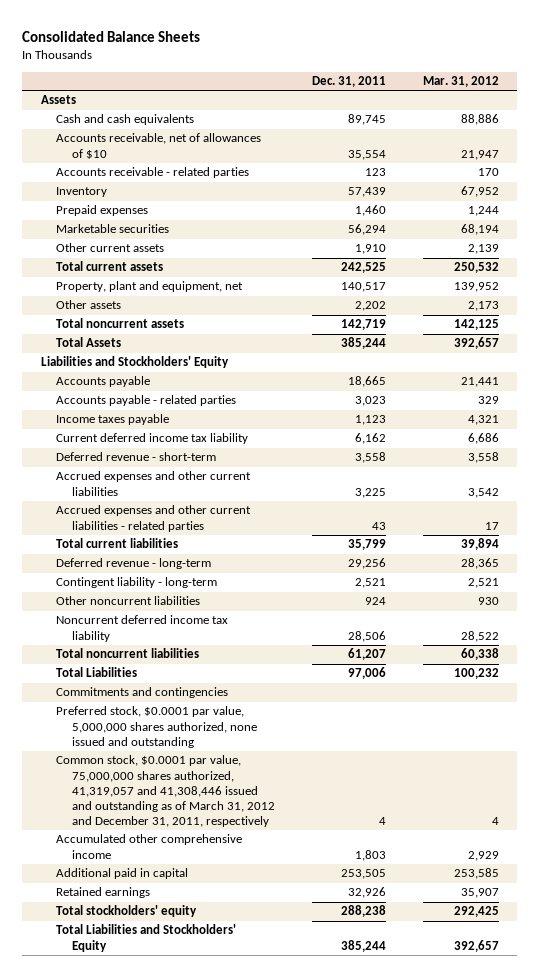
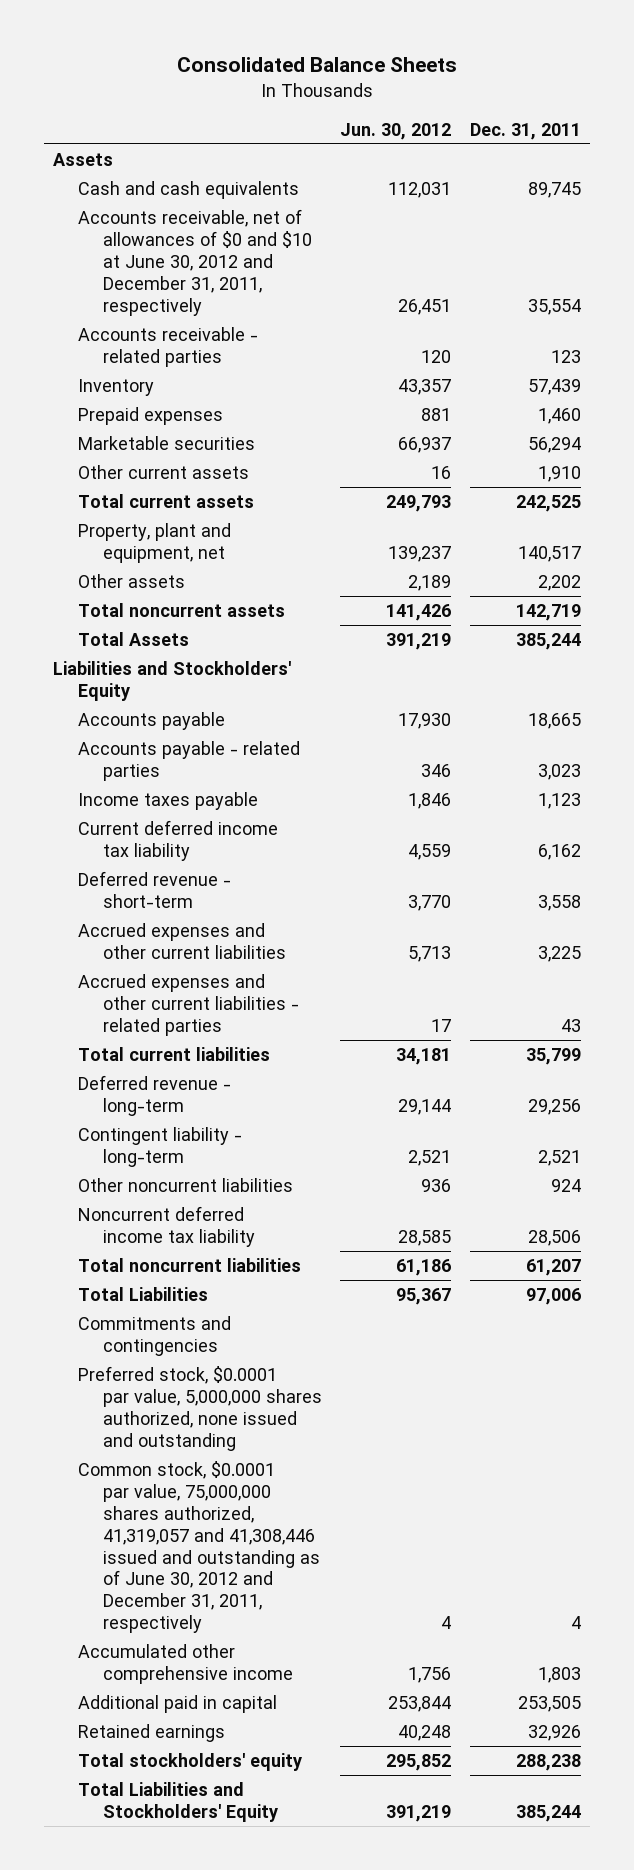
[422,75,499,87] Mar. 31, 2012 -> none
none -> [340,122,452,140] Jun. 30, 2012
[56,133,262,159] Accounts receivable, net of allowances of $10 -> [77,209,312,316] Accounts receivable, net of allowances of $0 and $10 at June 30, 2012 and December 31, 2011, respectively
[56,755,276,828] Common stock, $0.0001 par value, 75,000,000 shares authorized, 41,319,057 and 41,308,446 issued and outstanding as of March 31, 2012 and December 31, 2011, respectively -> [77,1461,320,1634] Common stock, $0.0001 par value, 75,000,000 shares authorized, 41,319,057 and 41,308,446 issued and outstanding as of June 30, 2012 and December 31, 2011, respectively

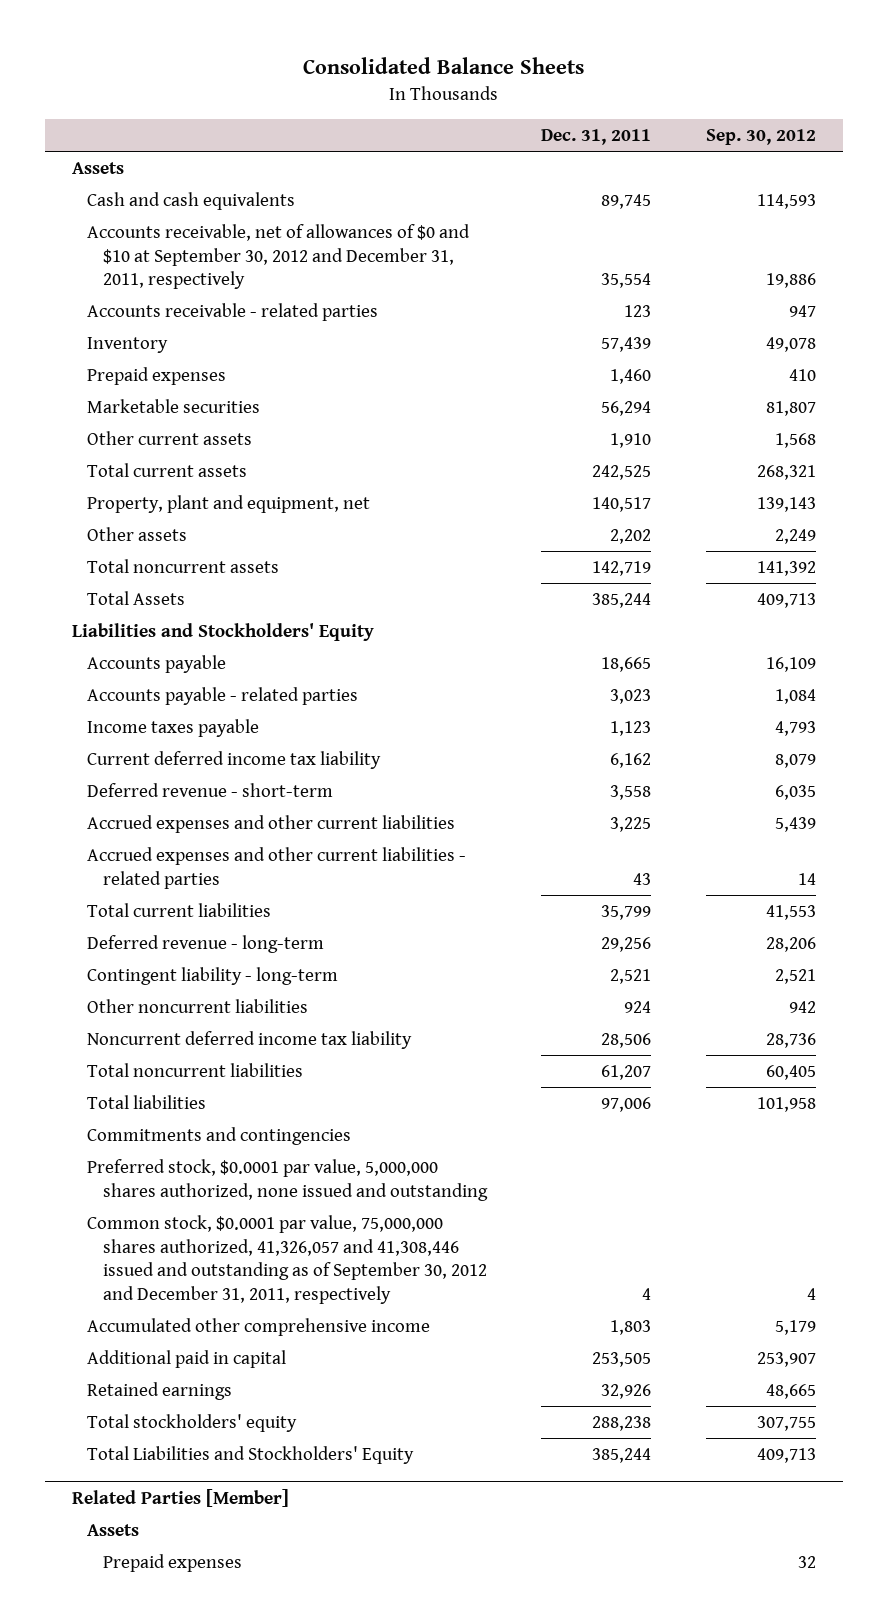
[340,122,452,140] Jun. 30, 2012 -> none
none -> [706,128,817,145] Sep. 30, 2012
[77,209,312,316] Accounts receivable, net of allowances of $0 and $10 at June 30, 2012 and December 31, 2011, respectively -> [87,224,471,290] Accounts receivable, net of allowances of $0 and $10 at September 30, 2012 and December 31, 2011, respectively
[77,1287,208,1302] Total Liabilities -> [87,1095,207,1110] Total liabilities
[77,1461,320,1634] Common stock, $0.0001 par value, 75,000,000 shares authorized, 41,319,057 and 41,308,446 issued and outstanding as of June 30, 2012 and December 31, 2011, respectively -> [87,1215,487,1304] Common stock, $0.0001 par value, 75,000,000 shares authorized, 41,326,057 and 41,308,446 issued and outstanding as of September 30, 2012 and December 31, 2011, respectively
none -> [71,1488,289,1507] Related Parties [Member]
none -> [87,1524,140,1537] Assets
none -> [102,1554,242,1573] Prepaid expenses

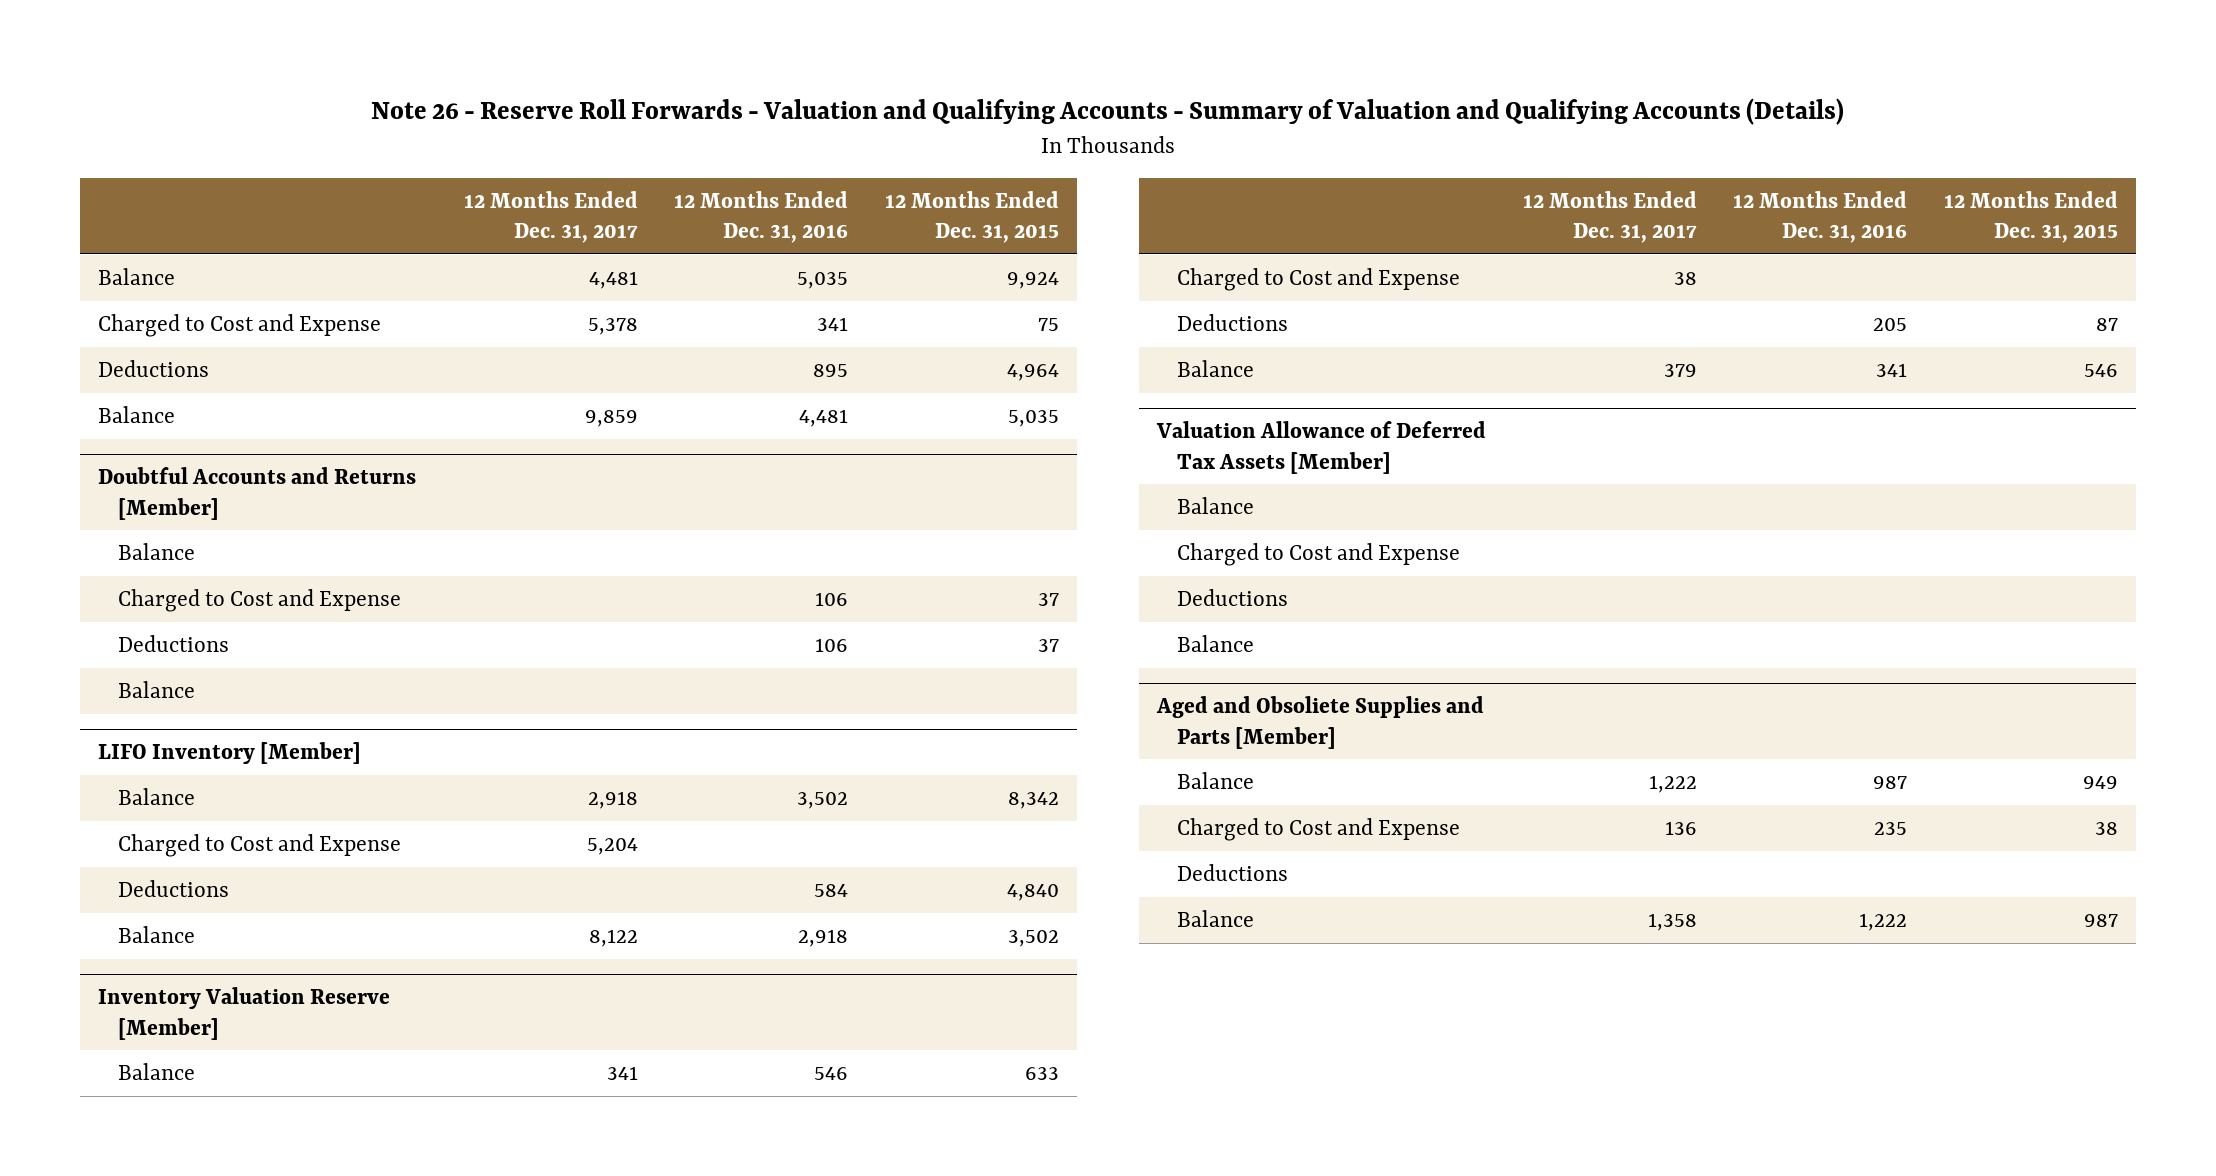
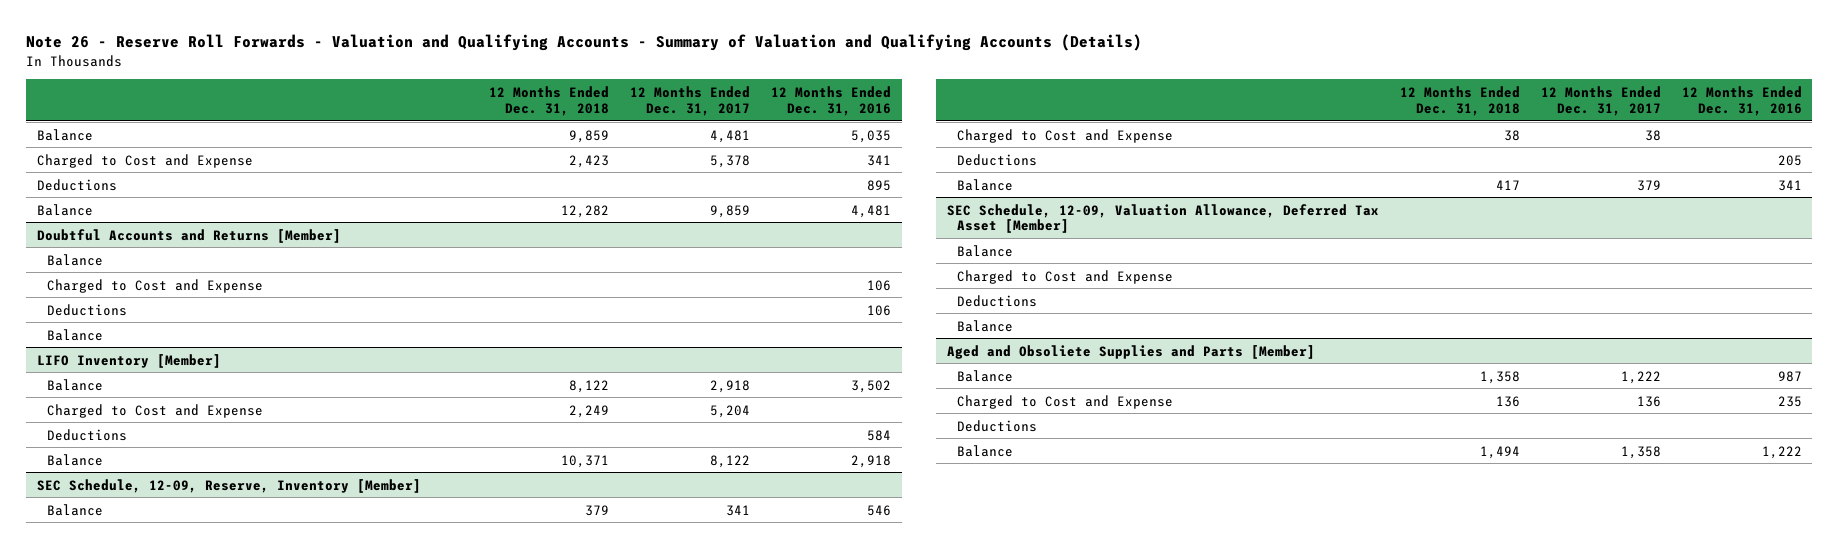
[884,190,1059,244] 12 Months Ended Dec. 31, 2015 -> none
none -> [489,85,610,116] 12 Months Ended Dec. 31, 2018
[98,987,391,1040] Inventory Valuation Reserve [Member] -> [36,478,421,493] SEC Schedule, 12-09, Reserve, Inventory [Member]
[1156,421,1487,474] Valuation Allowance of Deferred Tax Assets [Member] -> [946,203,1379,234] SEC Schedule, 12-09, Valuation Allowance, Deferred Tax Asset [Member]

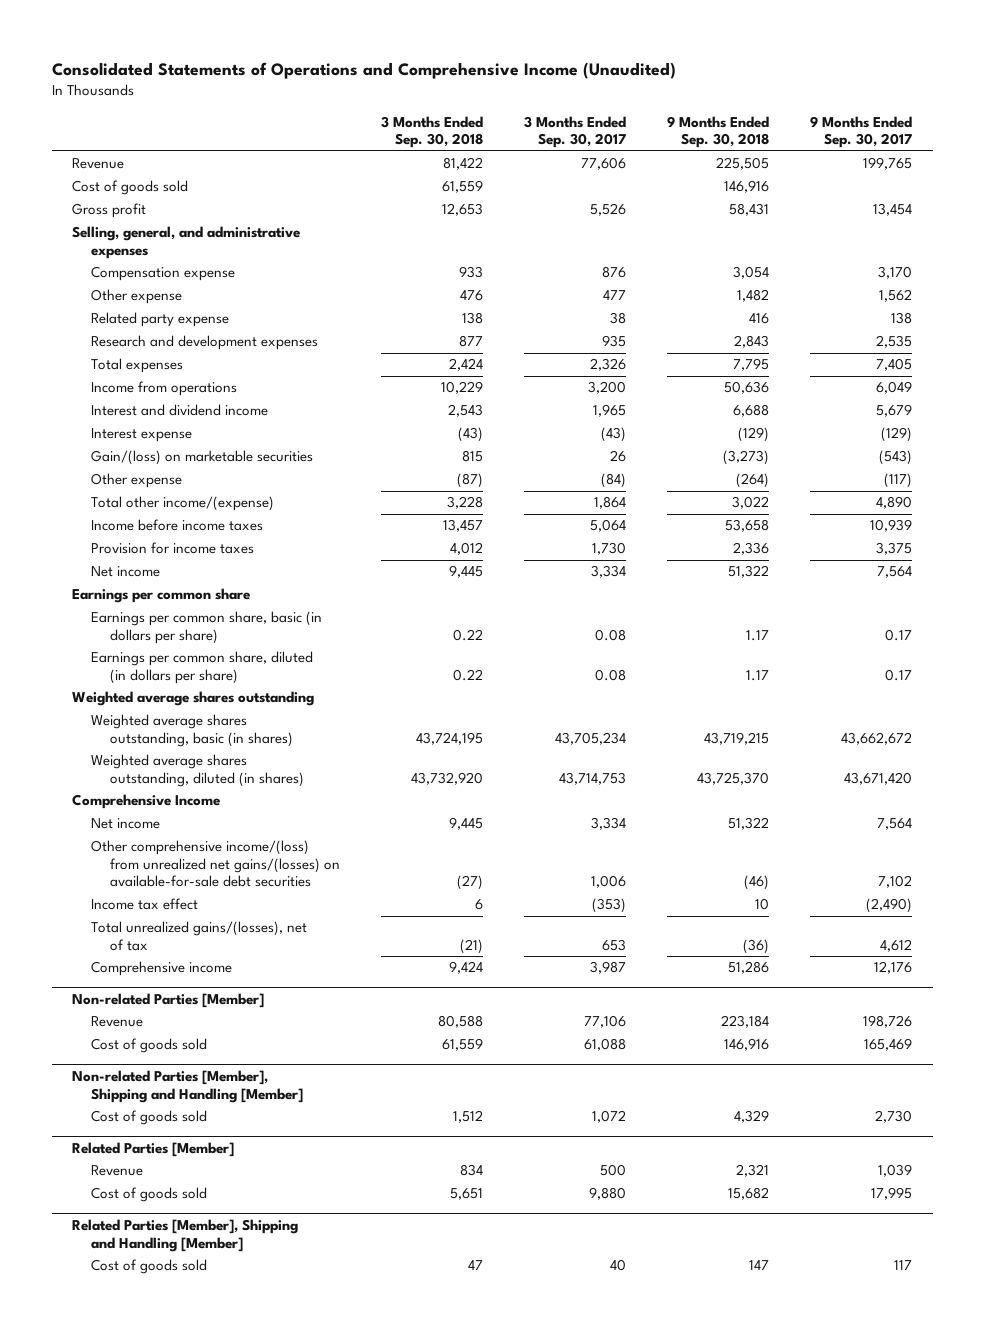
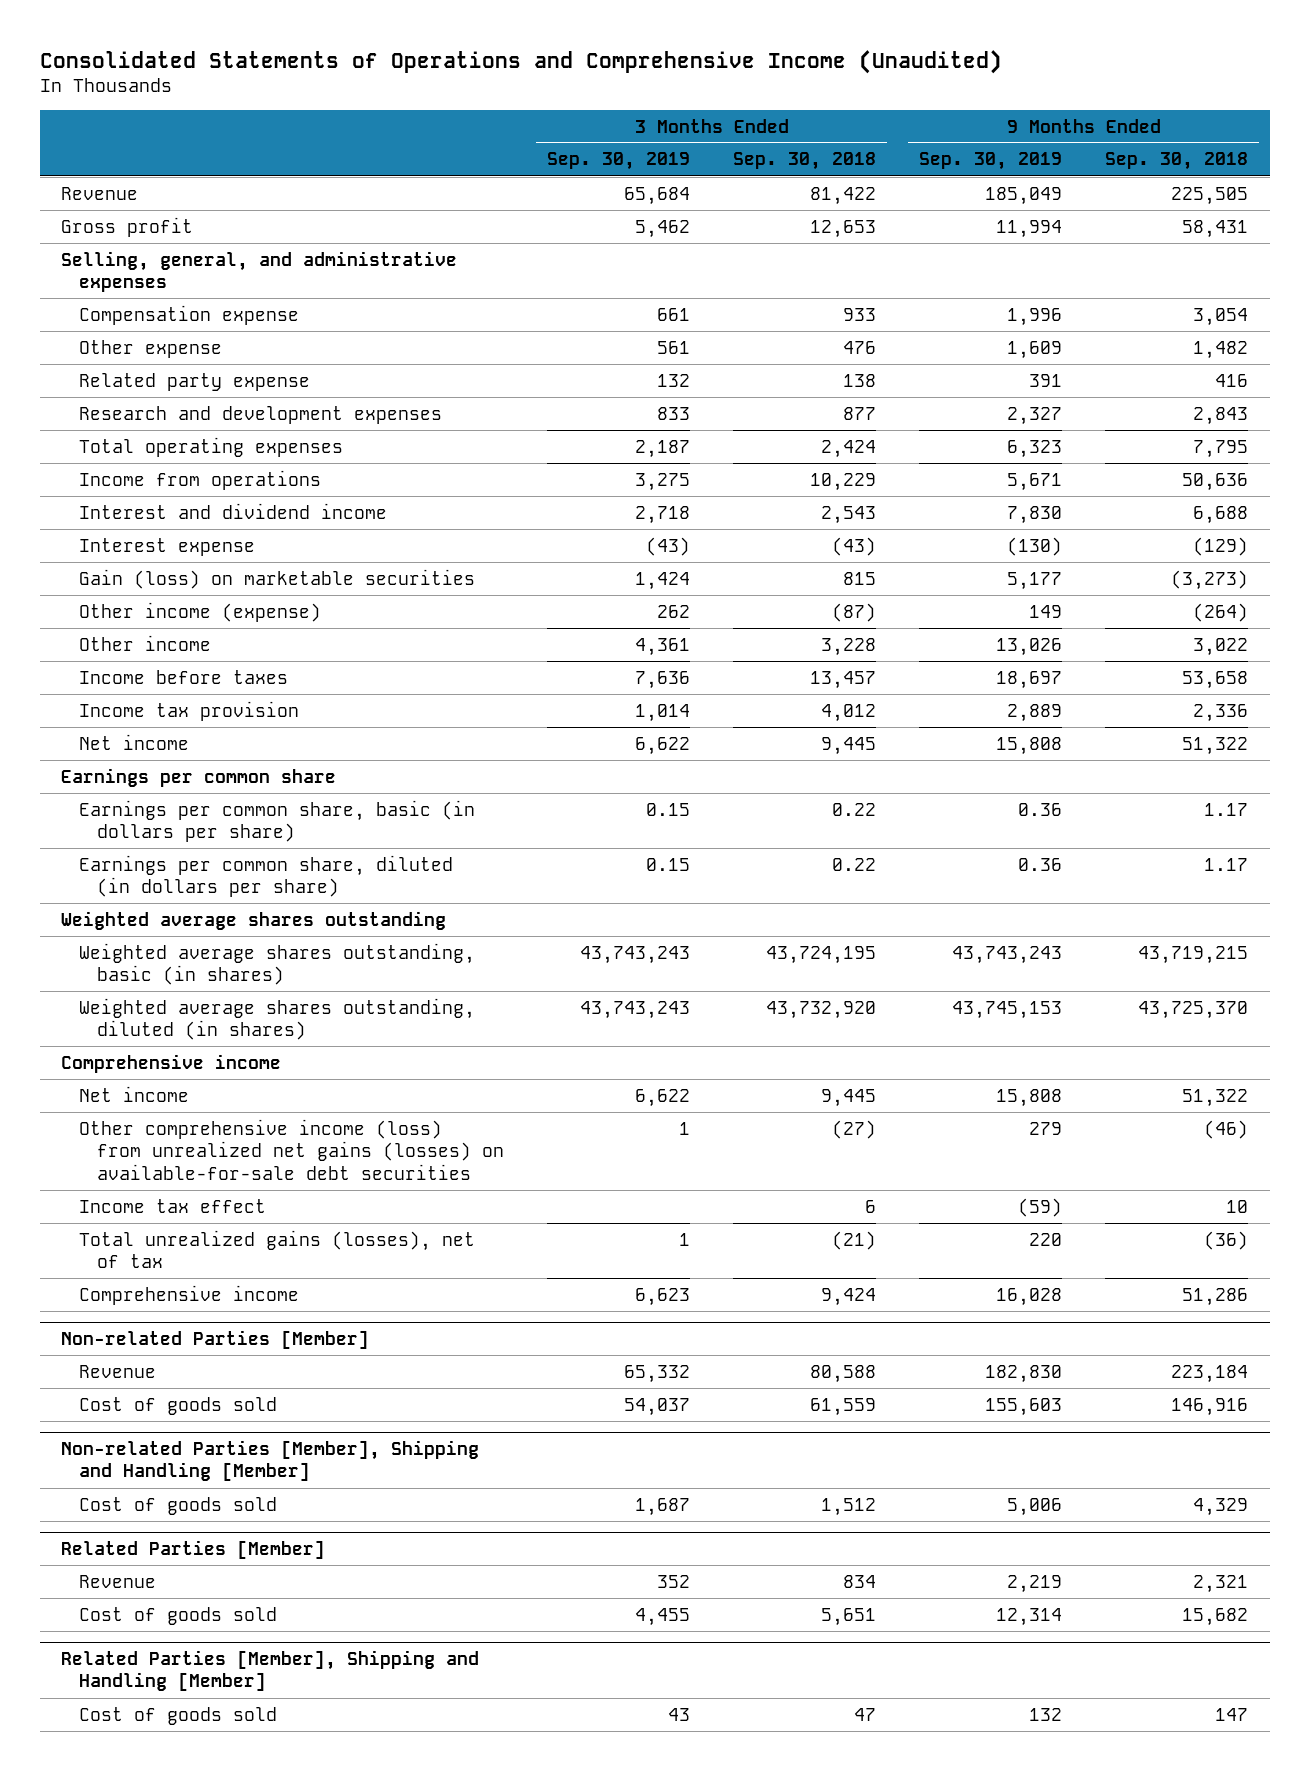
[524,115,627,149] 3 Months Ended Sep. 30, 2017 -> none
[810,115,913,149] 9 Months Ended Sep. 30, 2017 -> none
none -> [547,152,691,171] Sep. 30, 2019
none -> [919,152,1063,171] Sep. 30, 2019
[72,180,189,196] Cost of goods sold -> none
[91,358,184,374] Total expenses -> [79,436,344,457] Total operating expenses
[91,450,314,466] Gain/(loss) on marketable securities -> [79,568,476,589] Gain (loss) on marketable securities
[91,473,183,489] Other expense -> [79,601,322,622] Other income (expense)
[91,496,275,512] Total other income/(expense) -> [79,634,212,651] Other income
[91,519,264,532] Income before income taxes -> [79,669,289,684] Income before taxes
[91,542,255,555] Provision for income taxes -> [79,700,300,721] Income tax provision
[72,794,221,810] Comprehensive Income -> [61,1053,282,1073] Comprehensive income
[91,840,341,888] Other comprehensive income/(loss) from unrealized net gains/(losses) on available-for-sale debt securities -> [79,1118,505,1180] Other comprehensive income (loss) from unrealized net gains (losses) on available-for-sale debt securities
[91,921,308,951] Total unrealized gains/(losses), net of tax -> [79,1229,476,1269] Total unrealized gains (losses), net of tax

